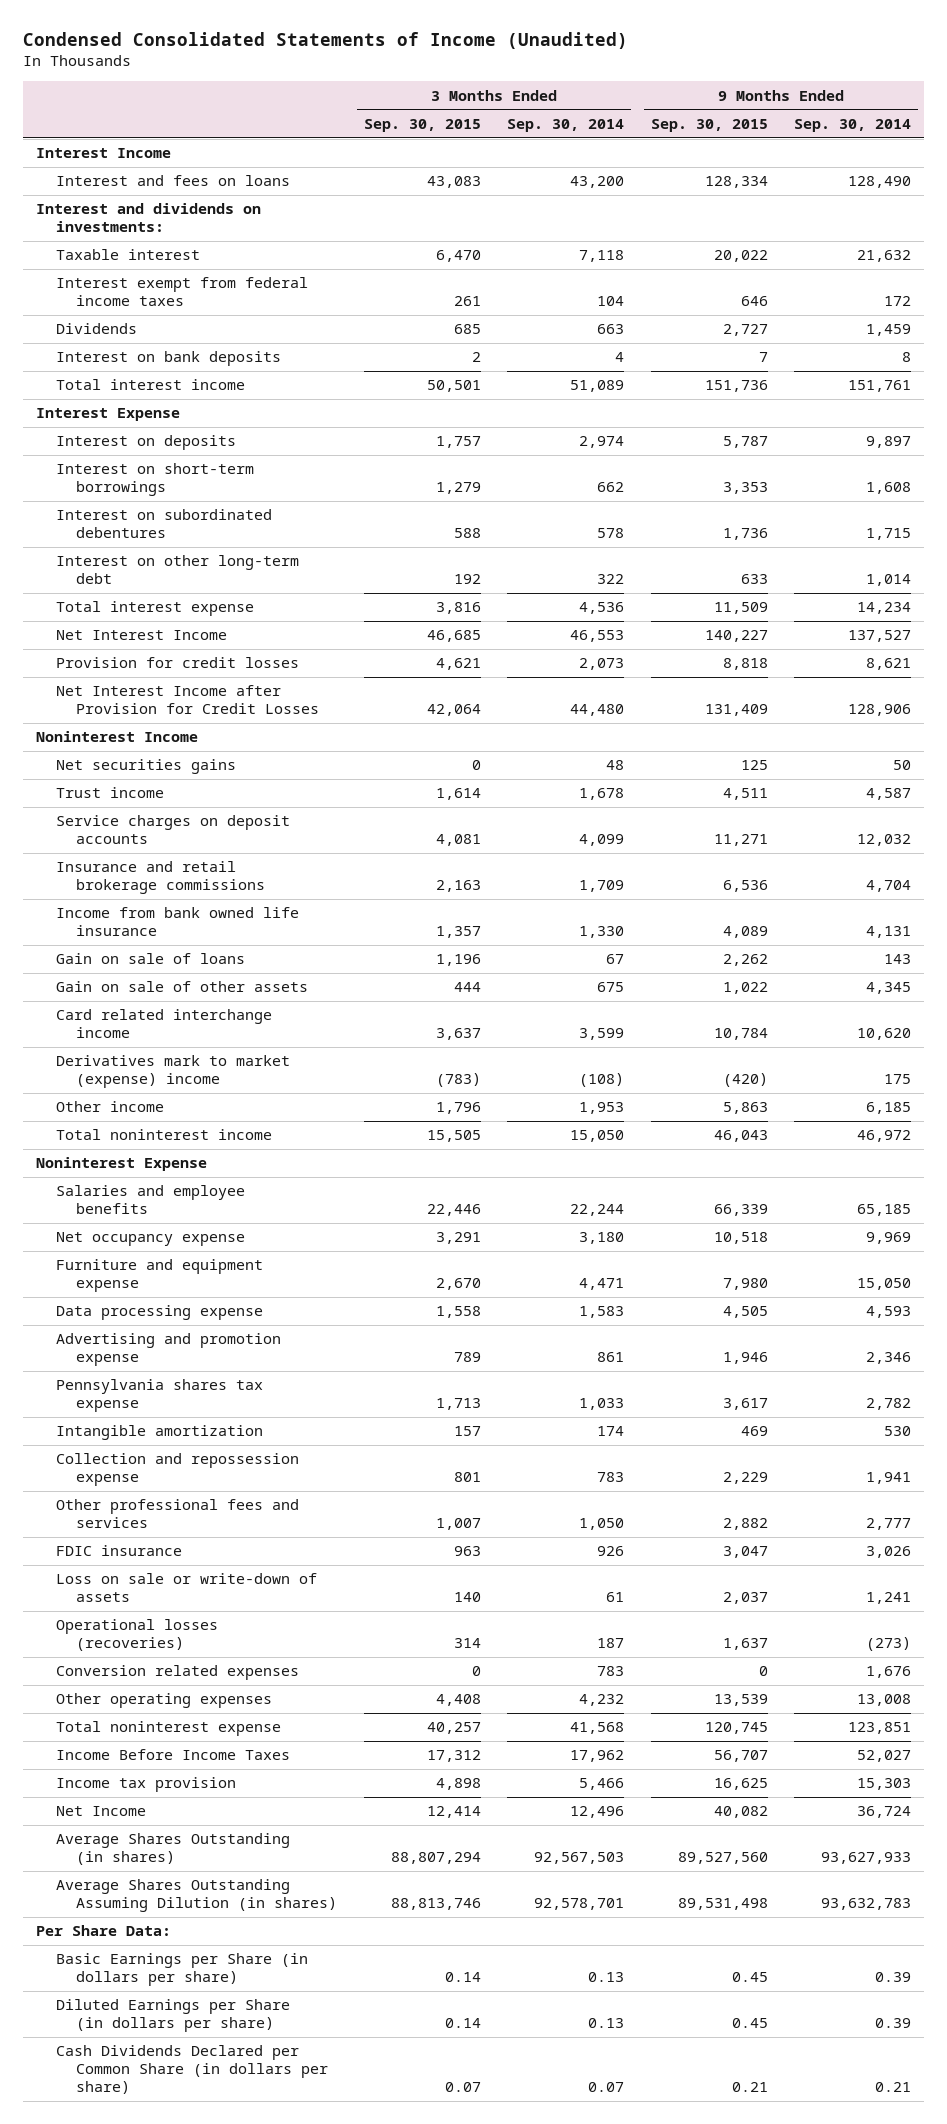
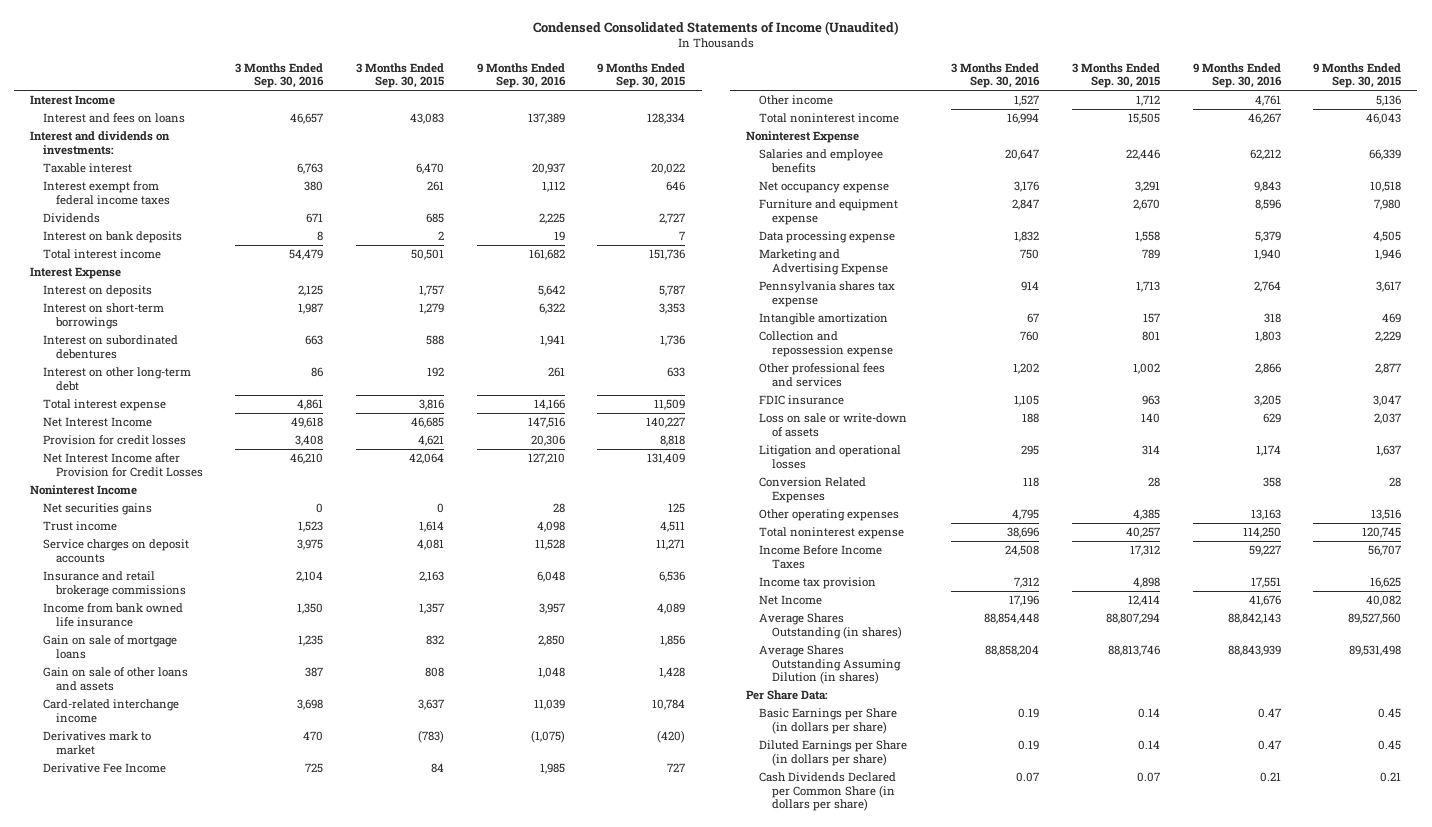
[507,118,625,132] Sep. 30, 2014 -> none
[793,118,911,132] Sep. 30, 2014 -> none
none -> [235,62,325,89] 3 Months Ended Sep. 30, 2016
none -> [476,62,566,89] 9 Months Ended Sep. 30, 2016
[56,953,246,965] Gain on sale of loans -> [43,635,178,659] Gain on sale of mortgage loans
[435,954,481,967] 1,196 -> [426,635,445,646] 832
[722,954,768,967] 2,262 -> [660,635,686,647] 1,856
[56,981,309,993] Gain on sale of other assets -> [43,667,189,691] Gain on sale of other loans and assets
[453,982,481,993] 444 -> [425,667,445,678] 808
[722,982,768,995] 1,022 -> [659,667,686,679] 1,428
[56,1009,273,1039] Card related interchange income -> [43,699,180,723] Card-related interchange income
[56,1055,291,1089] Derivatives mark to market (expense) income -> [43,731,152,755] Derivatives mark to market
none -> [43,763,167,774] Derivative Fee Income
[435,1102,481,1115] 1,796 -> [1136,95,1161,107] 1,712
[722,1102,768,1115] 5,863 -> [1376,95,1402,107] 5,136
[56,1333,282,1367] Advertising and promotion expense -> [759,249,888,275] Marketing and Advertising Expense
[435,1518,481,1531] 1,007 -> [1133,363,1161,375] 1,002
[722,1518,768,1531] 2,882 -> [1375,363,1402,375] 2,877
[56,1619,219,1652] Operational losses (recoveries) -> [759,445,902,469] Litigation and operational losses
[56,1665,300,1681] Conversion related expenses -> [759,477,867,503] Conversion Related Expenses
[471,1666,481,1677] 0 -> [1148,477,1161,488] 28
[758,1666,768,1677] 0 -> [1389,477,1402,488] 28
[435,1694,481,1707] 4,408 -> [1133,509,1161,521] 4,385
[713,1694,768,1707] 13,539 -> [1371,509,1402,521] 13,516

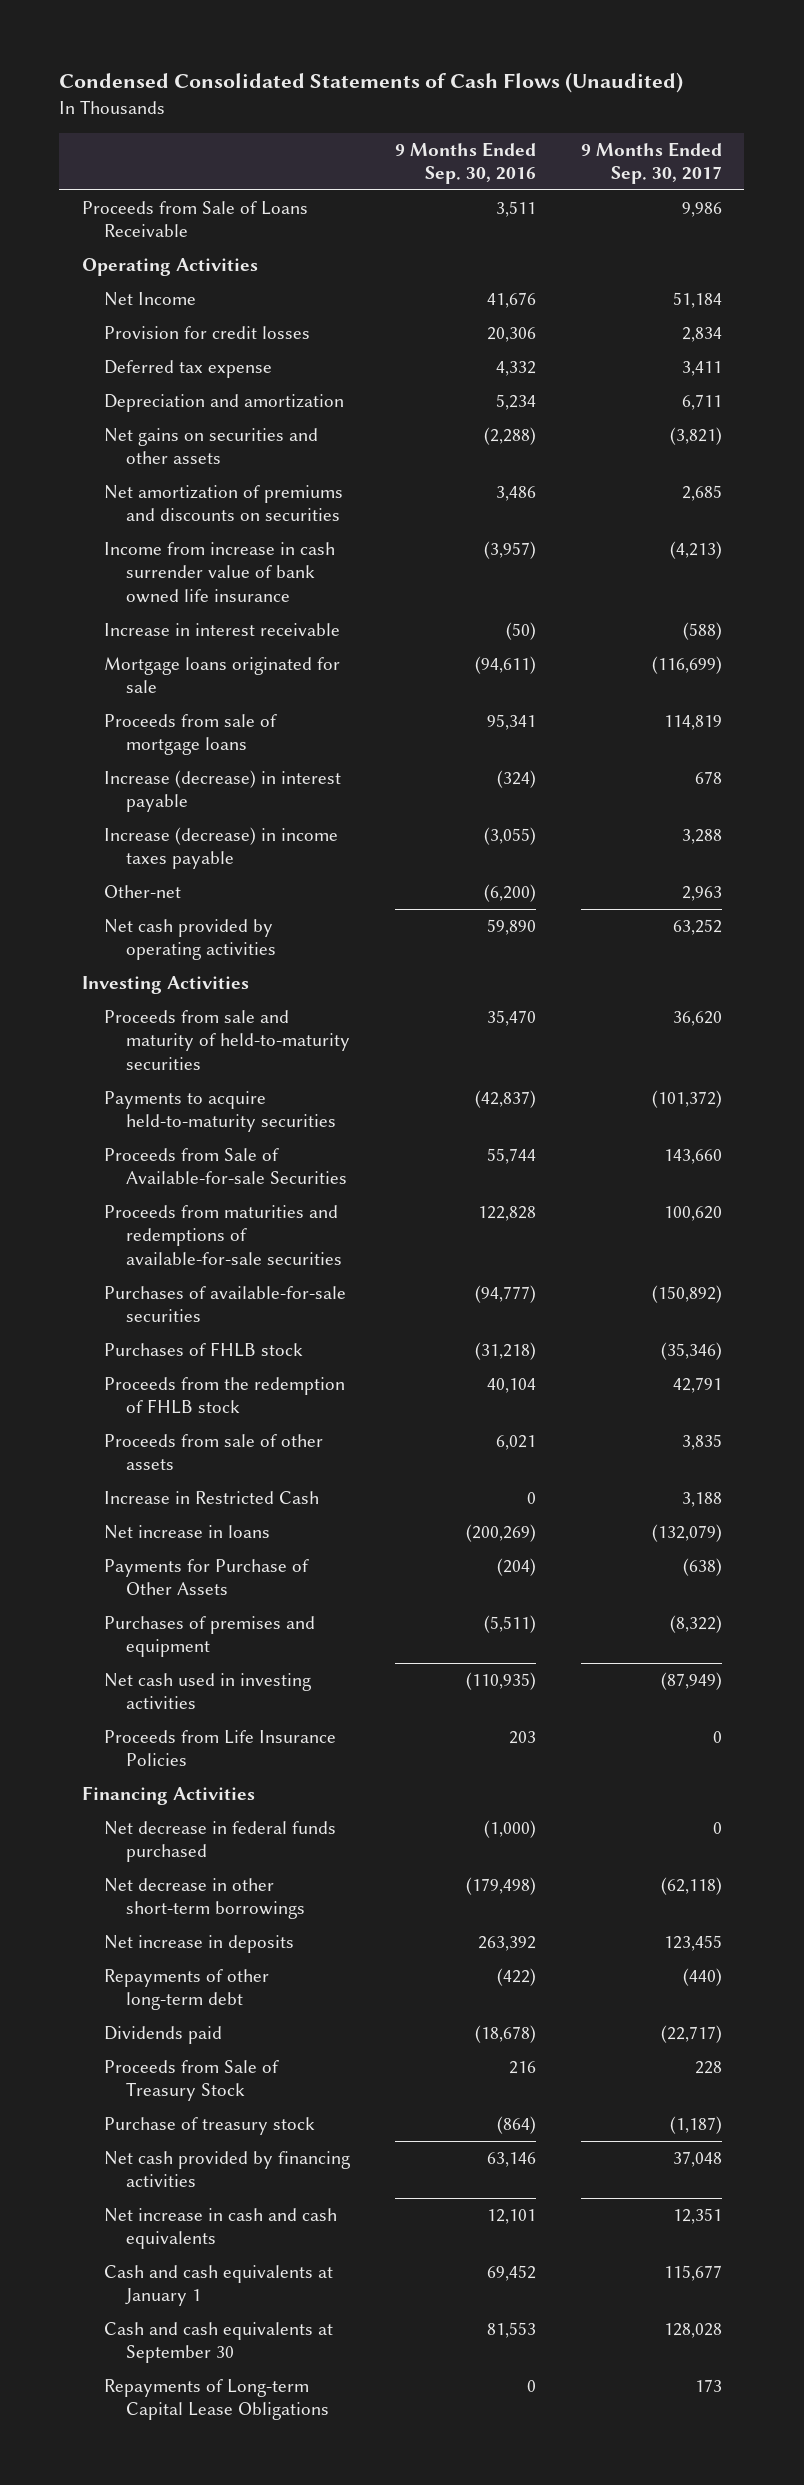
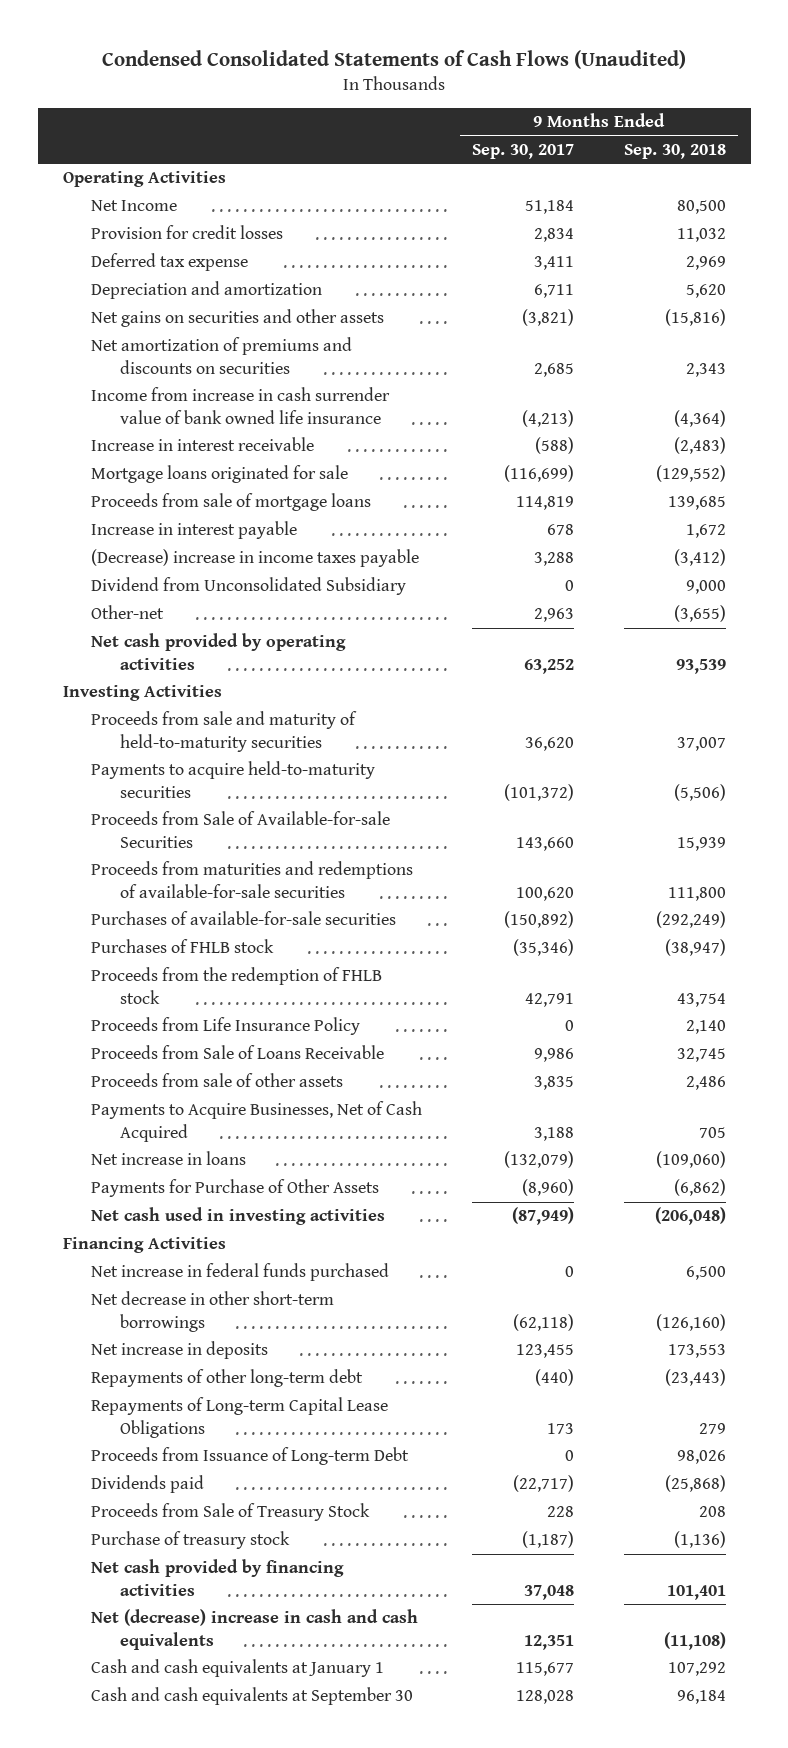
[394,141,536,185] 9 Months Ended Sep. 30, 2016 -> none
none -> [623,144,726,160] Sep. 30, 2018
[103,770,341,813] Increase (decrease) in interest payable -> [91,521,298,540] Increase in interest payable
[103,827,338,870] Increase (decrease) in income taxes payable -> [91,549,420,568] (Decrease) increase in income taxes payable
none -> [91,577,407,596] Dividend from Unconsolidated Subsidiary
none -> [91,1017,361,1036] Proceeds from Life Insurance Policy
[81,201,308,238] Proceeds from Sale of Loans Receivable -> [91,1045,385,1060] Proceeds from Sale of Loans Receivable
[103,1491,319,1505] Increase in Restricted Cash -> [91,1101,423,1143] Payments to Acquire Businesses, Net of Cash Acquired
[103,1616,315,1658] Purchases of premises and equipment -> none
[682,1558,722,1577] (638) -> [521,1179,574,1197] (8,960)
[103,1730,336,1767] Proceeds from Life Insurance Policies -> none
[103,1821,336,1863] Net decrease in federal funds purchased -> [91,1263,390,1282] Net increase in federal funds purchased
[103,2379,329,2421] Repayments of Long-term Capital Lease Obligations -> [91,1397,389,1439] Repayments of Long-term Capital Lease Obligations
none -> [91,1447,410,1466] Proceeds from Issuance of Long-term Debt
[103,2208,337,2250] Net increase in cash and cash equivalents -> [91,1609,419,1651] Net (decrease) increase in cash and cash equivalents

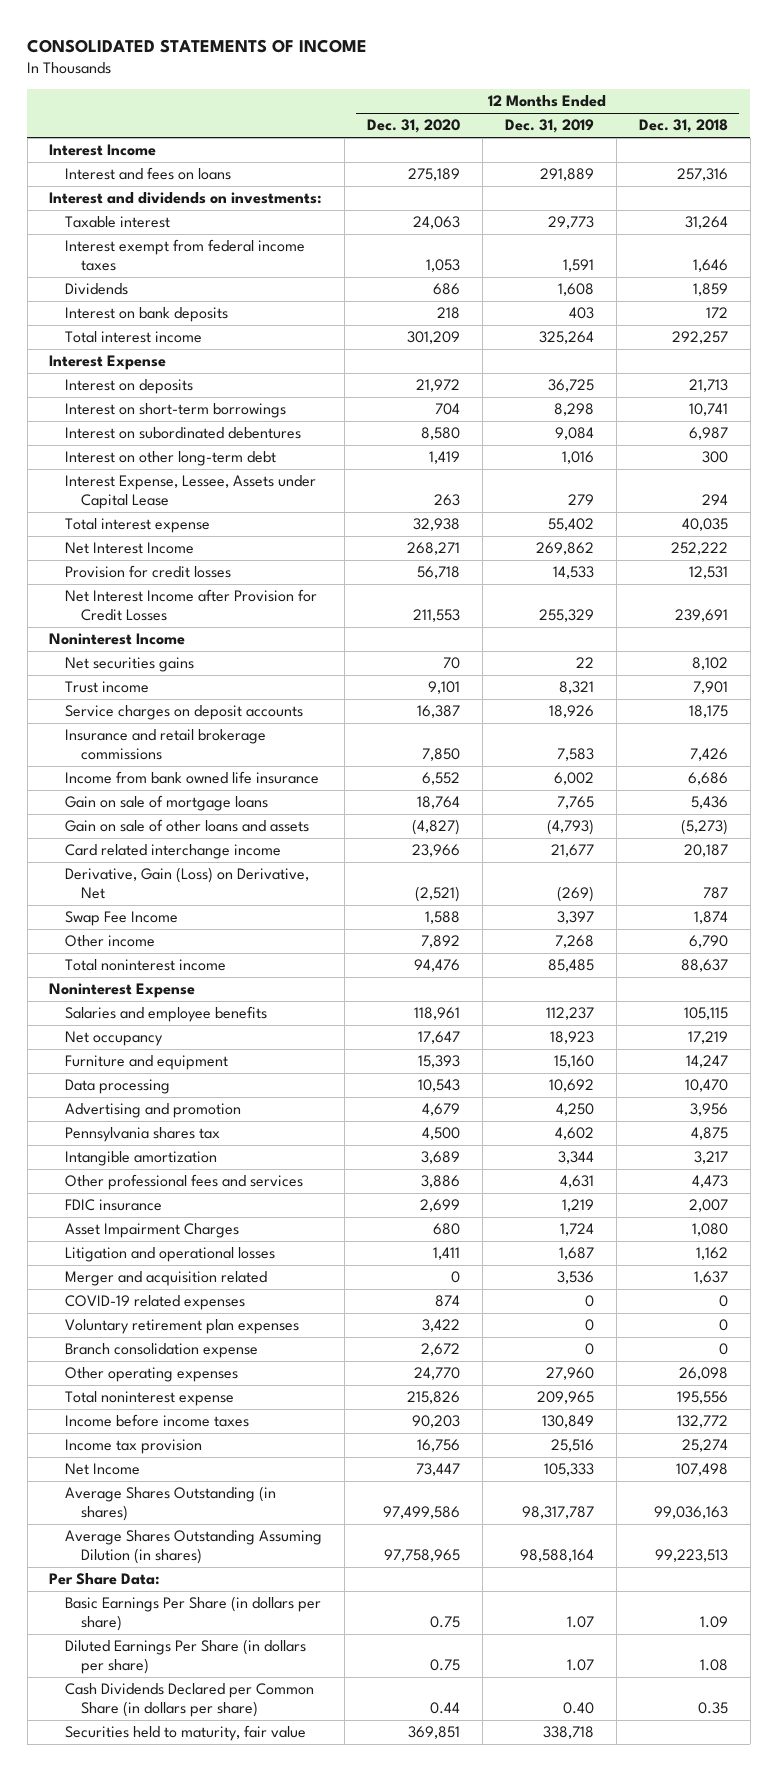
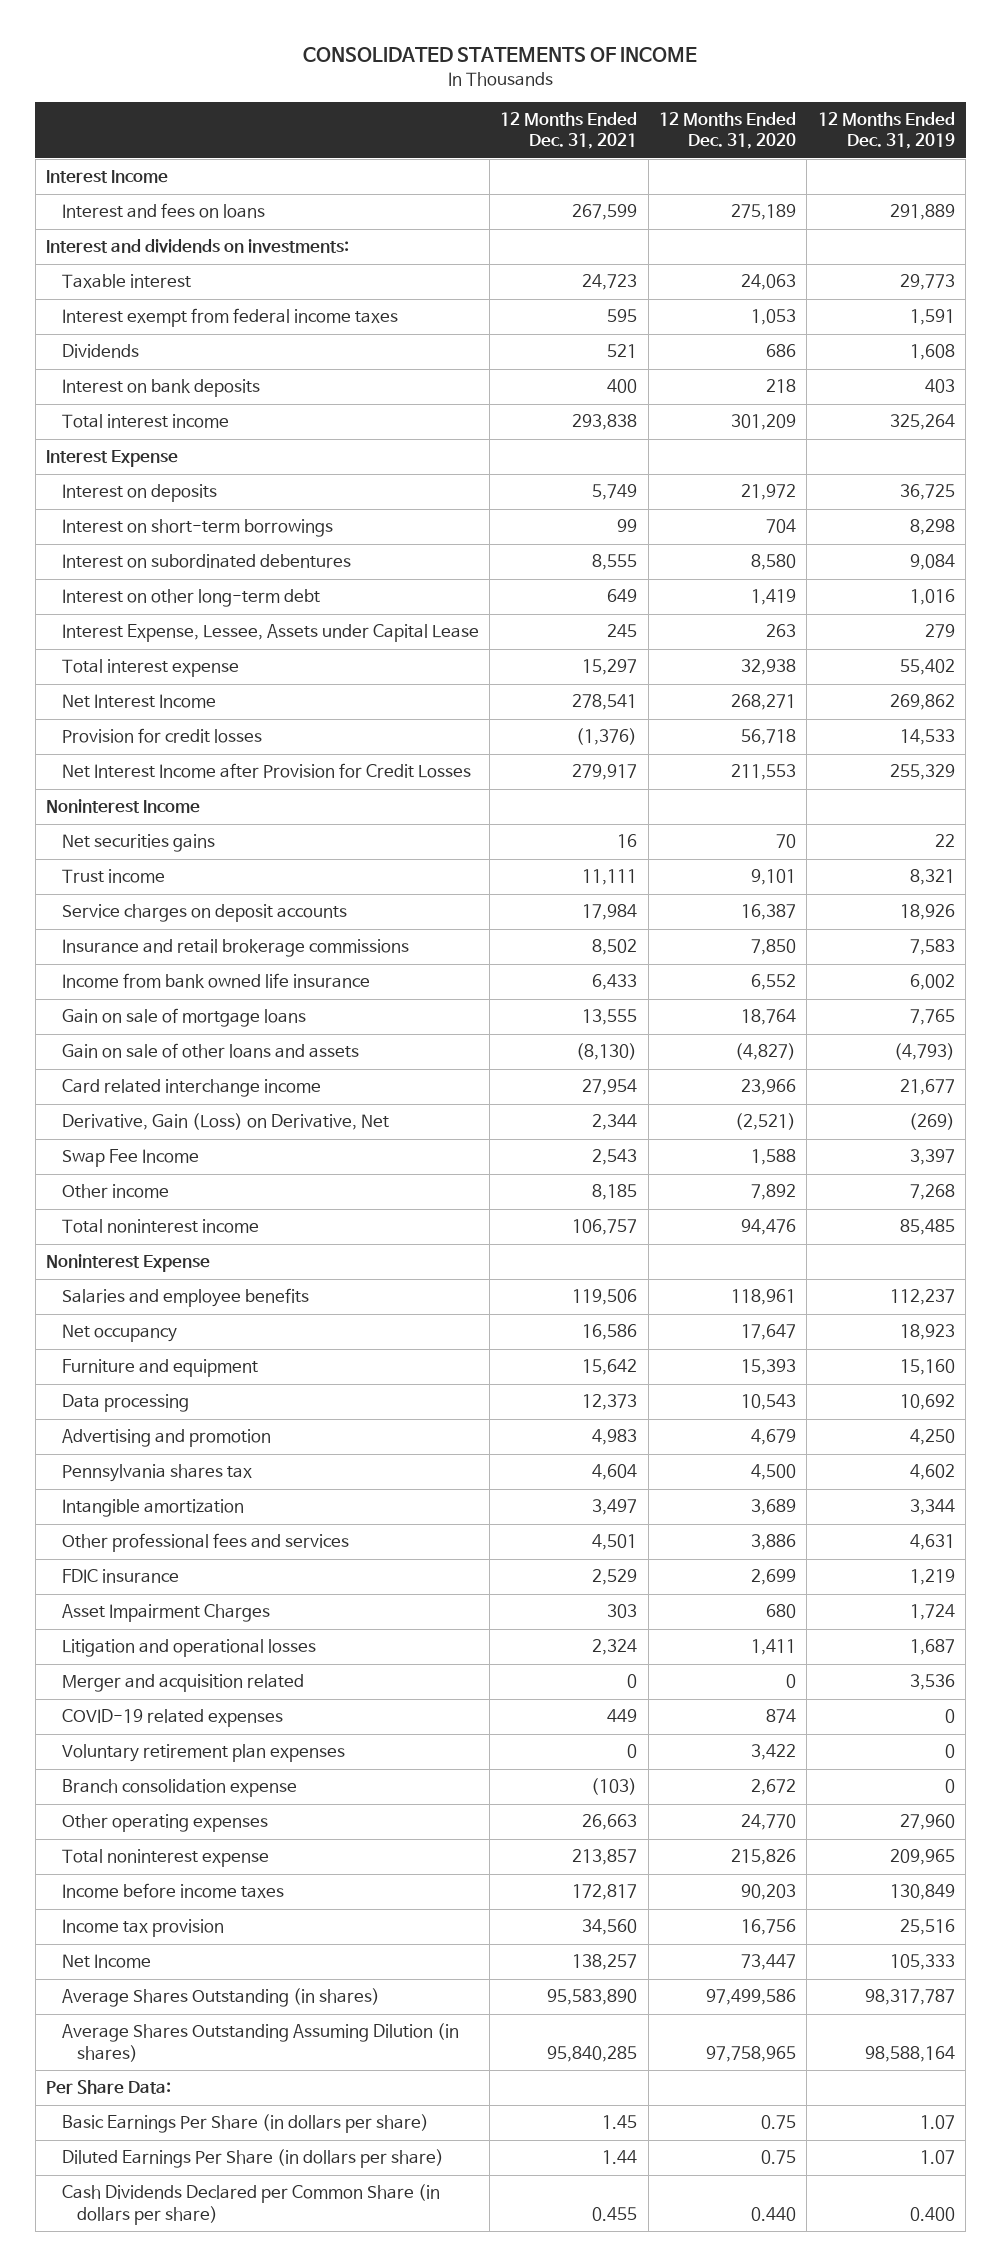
[638,119,728,134] Dec. 31, 2018 -> none
none -> [500,112,638,150] 12 Months Ended Dec. 31, 2021
[65,1725,307,1742] Securities held to maturity, fair value -> none
[430,1701,461,1714] 0.44 -> [750,2206,796,2221] 0.440
[562,1701,594,1714] 0.40 -> [909,2206,955,2221] 0.400

